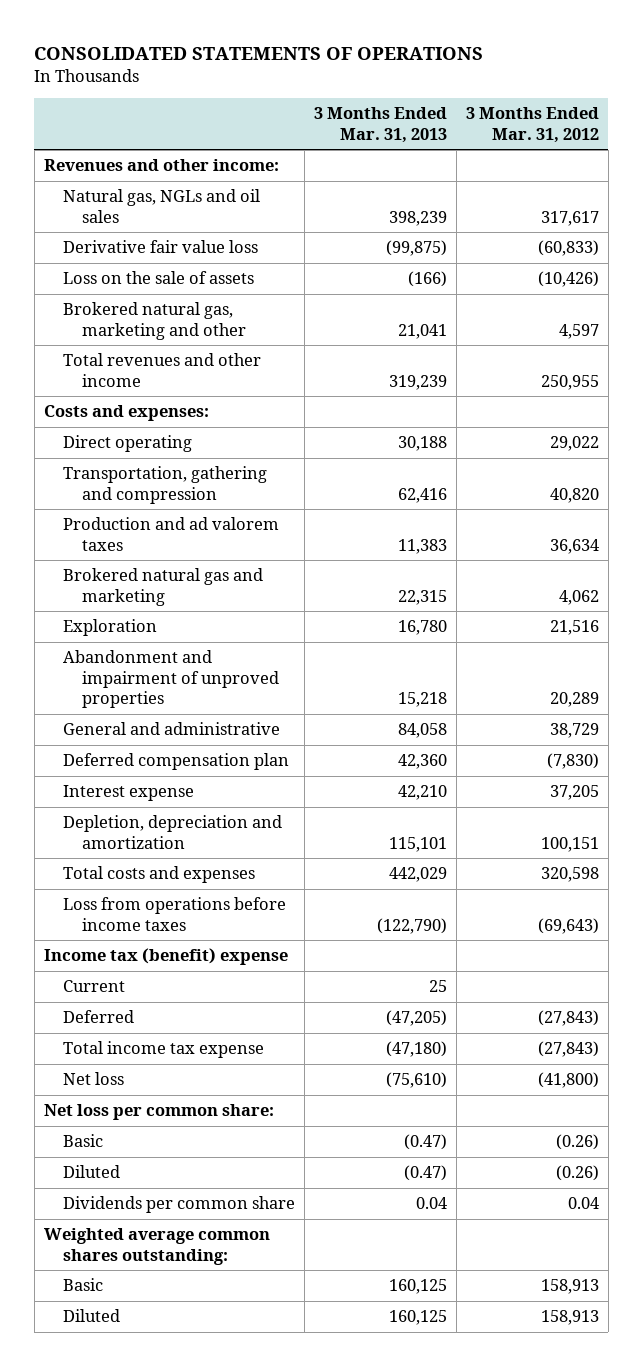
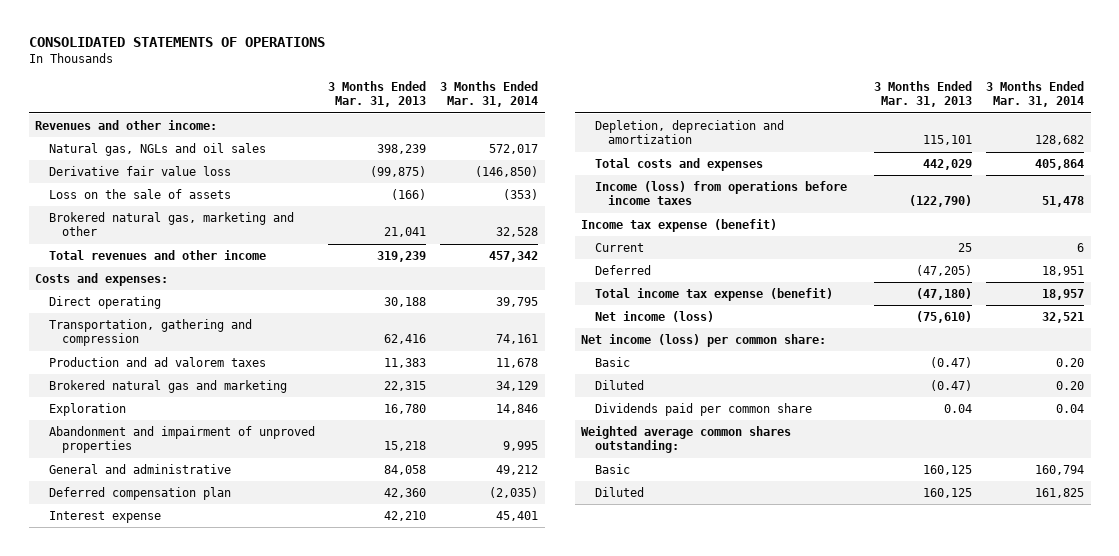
[465,107,599,143] 3 Months Ended Mar. 31, 2012 -> none
none -> [440,80,539,108] 3 Months Ended Mar. 31, 2014
[62,897,286,931] Loss from operations before income taxes -> [594,180,847,206] Income (loss) from operations before income taxes
[43,948,288,966] Income tax (benefit) expense -> [581,218,778,232] Income tax expense (benefit)
[62,1041,264,1059] Total income tax expense -> [594,287,833,301] Total income tax expense (benefit)
[62,1072,124,1086] Net loss -> [594,310,714,322] Net income (loss)
[43,1104,274,1121] Net loss per common share: -> [581,333,827,347] Net income (loss) per common share:
[62,1196,295,1214] Dividends per common share -> [594,402,812,416] Dividends paid per common share

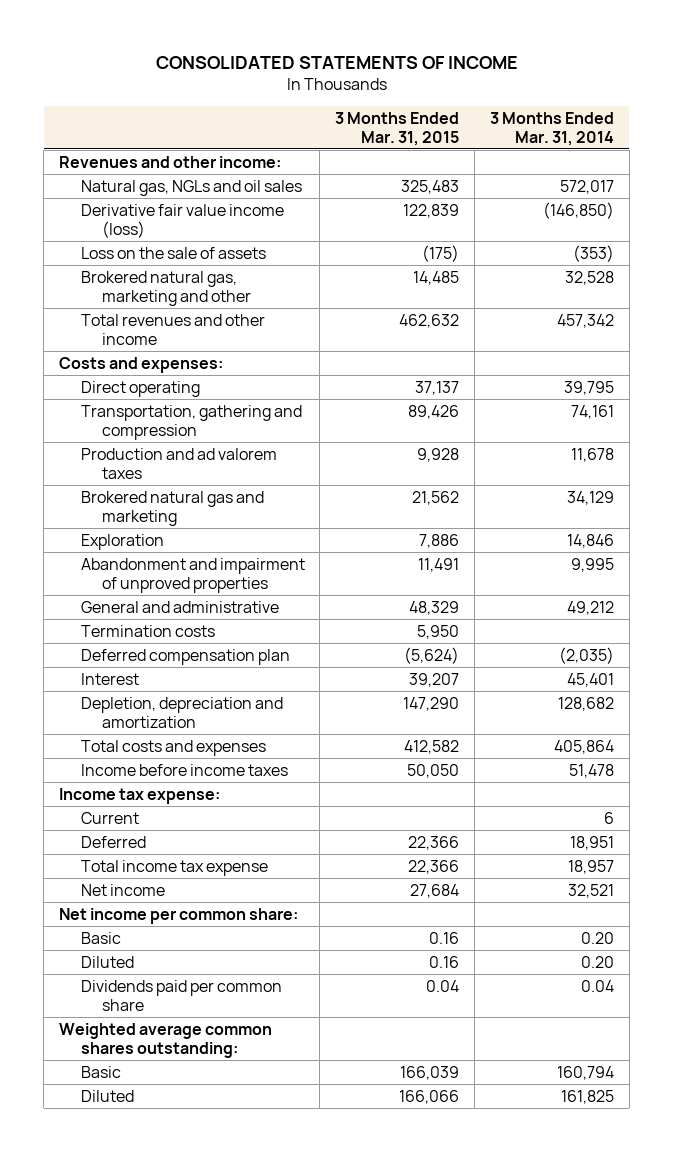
[28,37,325,48] CONSOLIDATED STATEMENTS OF OPERATIONS -> [155,55,518,69] CONSOLIDATED STATEMENTS OF INCOME
[328,80,427,108] 3 Months Ended Mar. 31, 2013 -> none
none -> [335,111,460,146] 3 Months Ended Mar. 31, 2015
[48,165,231,176] Derivative fair value loss -> [80,203,284,238] Derivative fair value income (loss)
none -> [80,624,215,637] Termination costs
[48,510,161,523] Interest expense -> [80,672,139,685] Interest
[594,180,847,206] Income (loss) from operations before income taxes -> [80,763,288,776] Income before income taxes
[581,218,778,232] Income tax expense (benefit) -> [59,787,221,804] Income tax expense:
[594,287,833,301] Total income tax expense (benefit) -> [80,859,268,876] Total income tax expense
[594,310,714,322] Net income (loss) -> [80,883,165,896] Net income
[581,333,827,347] Net income (loss) per common share: -> [59,907,299,924] Net income per common share:

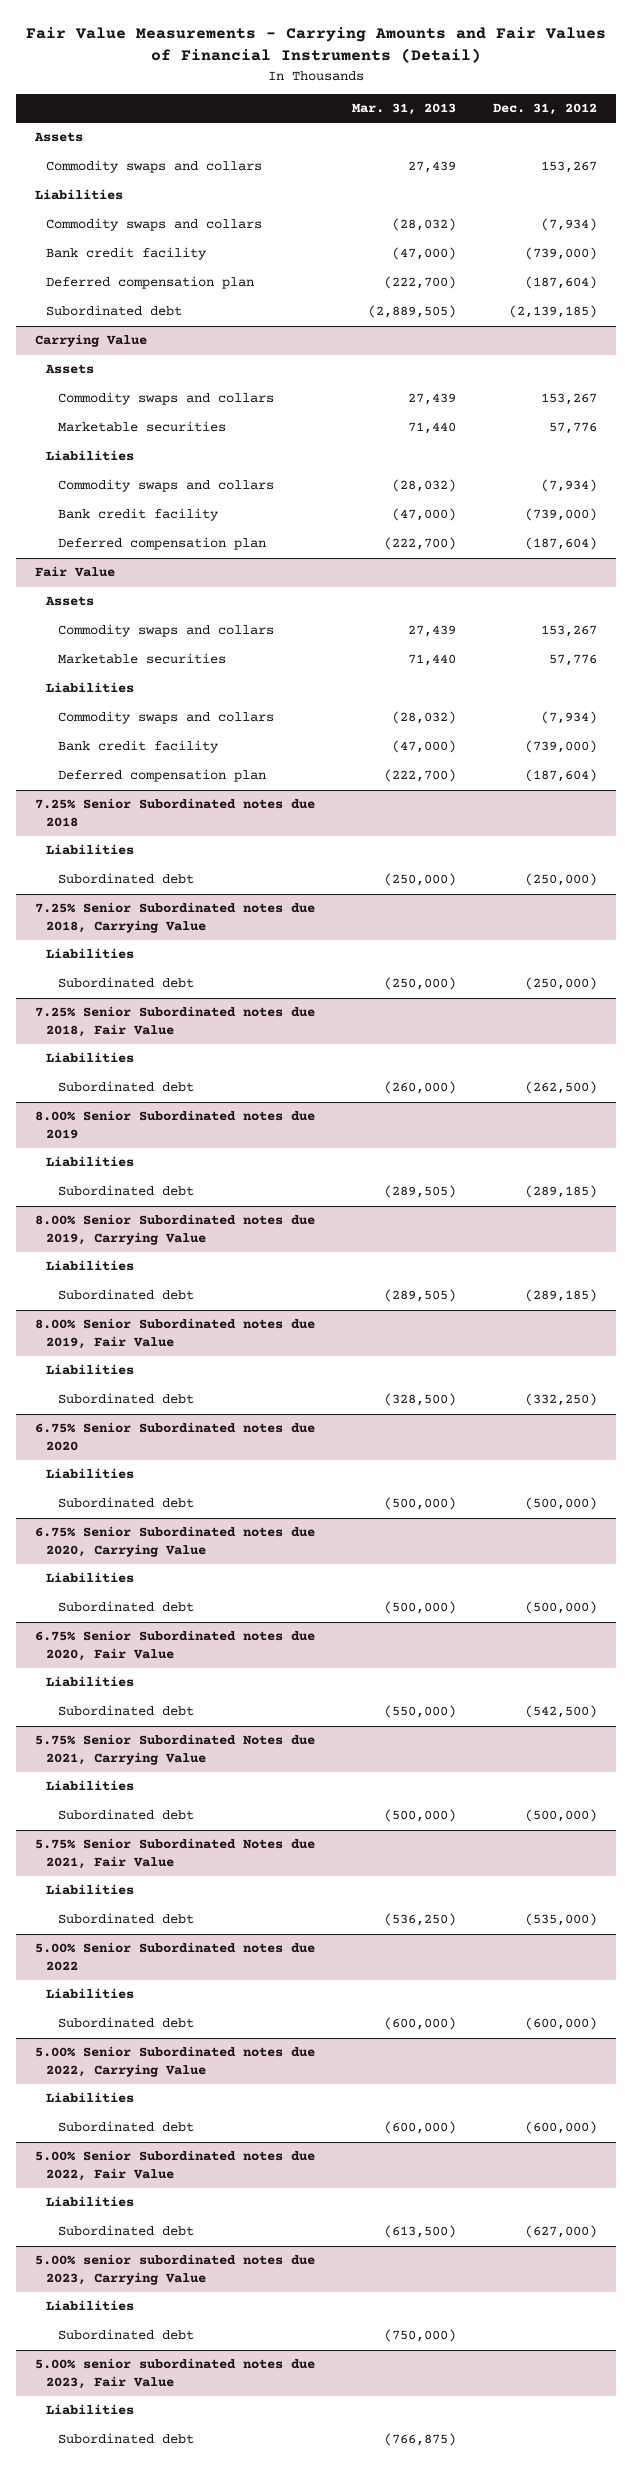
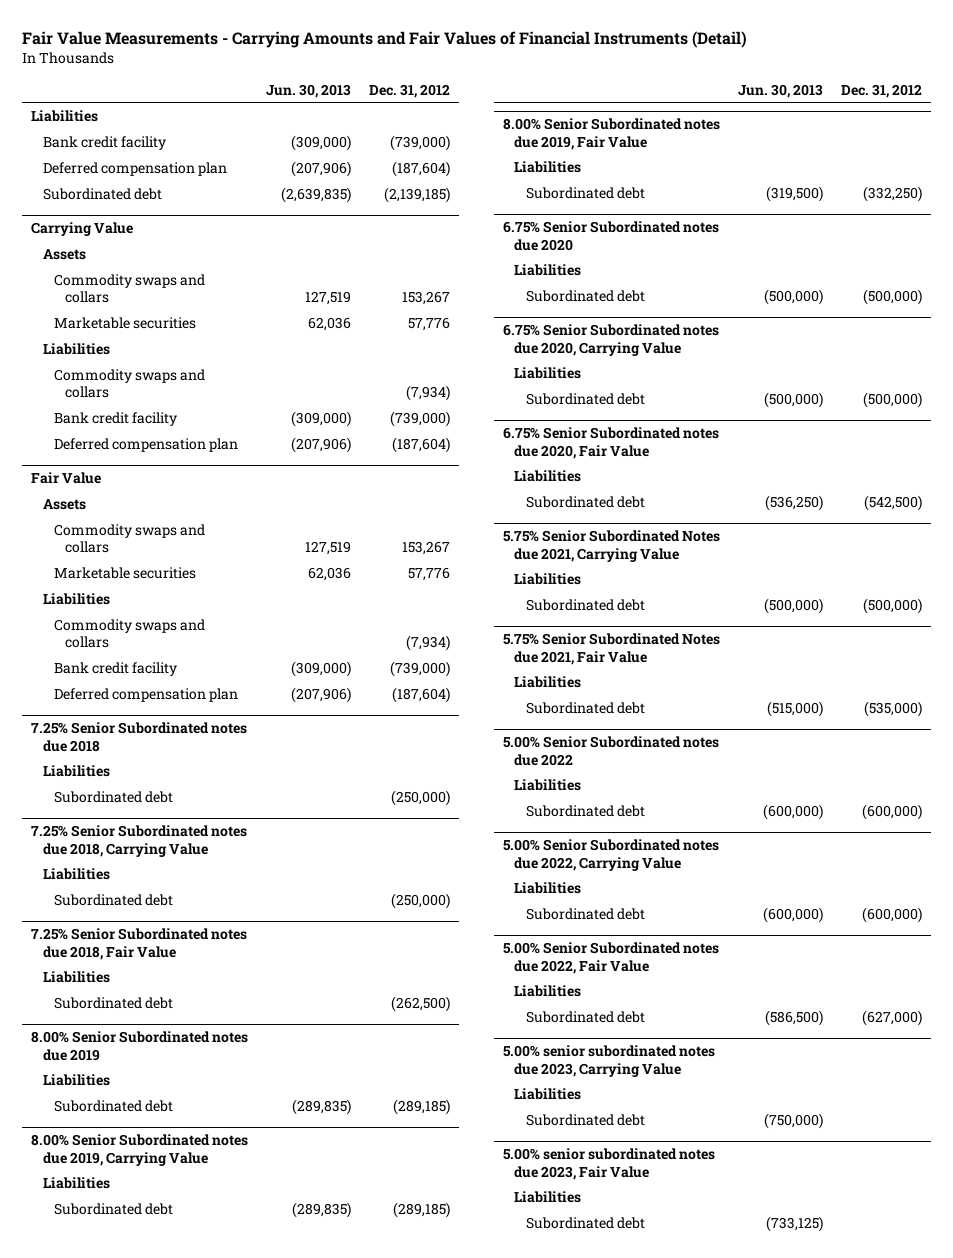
[352,103,457,116] Mar. 31, 2013 -> none
none -> [266,83,352,98] Jun. 30, 2013
[34,132,84,143] Assets -> none
[46,160,263,174] Commodity swaps and collars -> none
[46,218,263,232] Commodity swaps and collars -> none

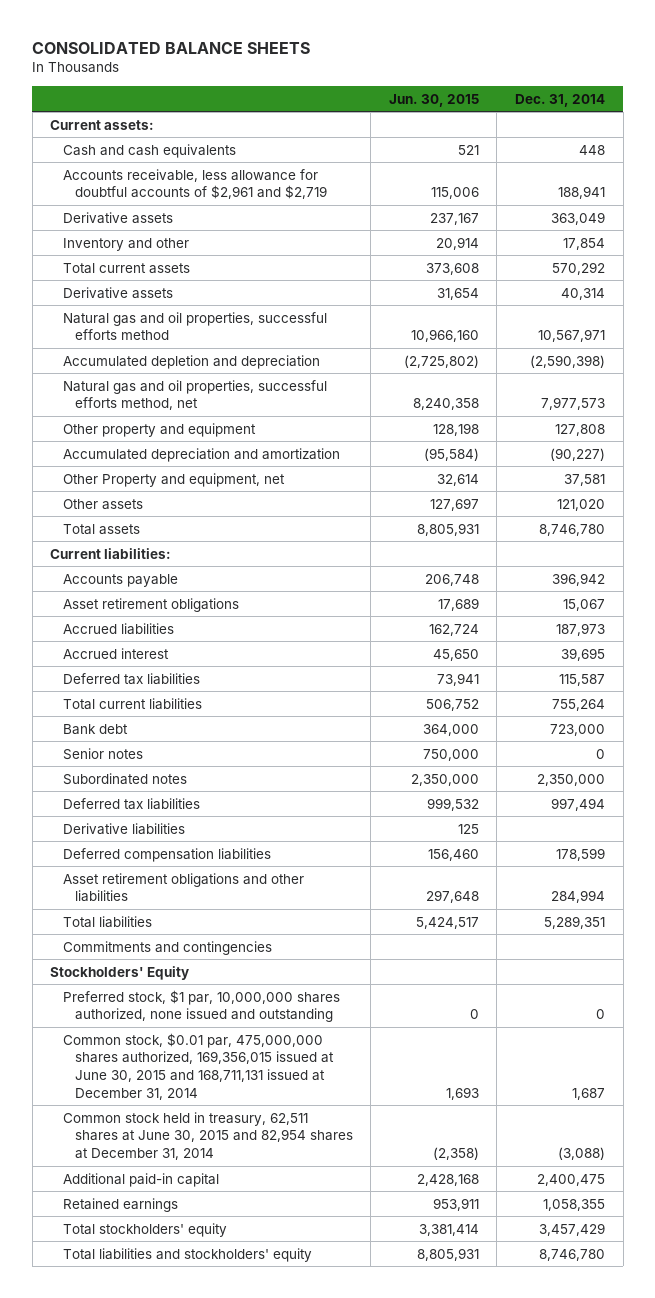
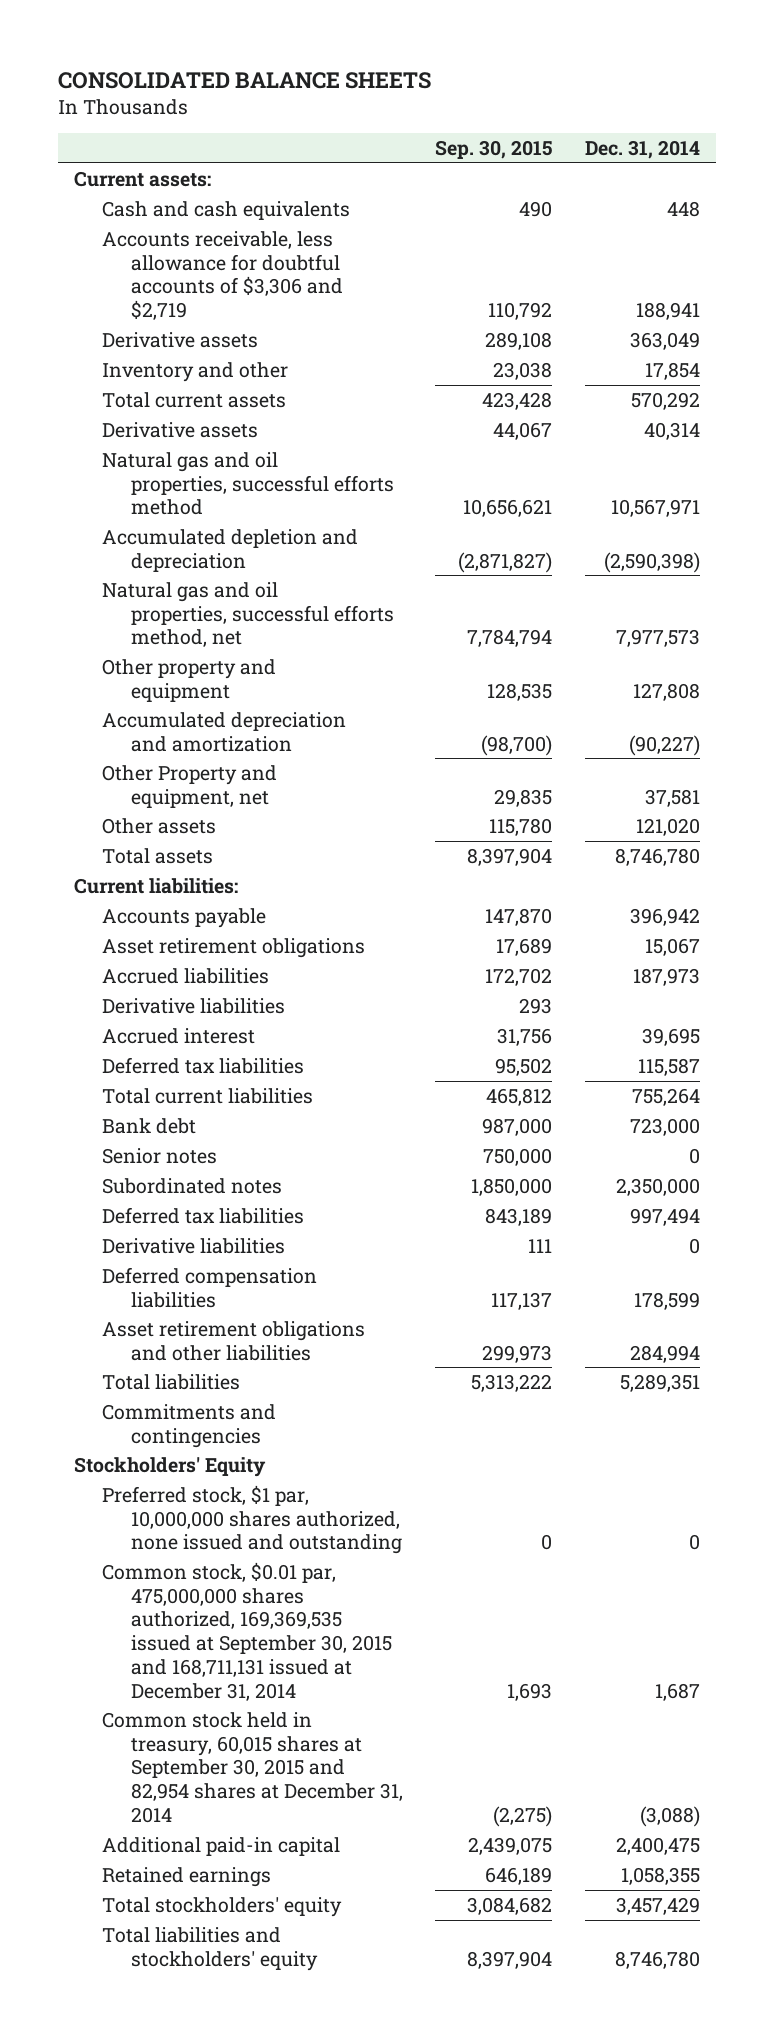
[388,93,479,107] Jun. 30, 2015 -> none
none -> [435,139,553,159] Sep. 30, 2015
[62,168,327,200] Accounts receivable, less allowance for doubtful accounts of $2,961 and $2,719 -> [102,230,343,321] Accounts receivable, less allowance for doubtful accounts of $3,306 and $2,719
[62,822,185,835] Derivative liabilities -> [102,997,286,1014] Derivative liabilities
none -> [102,1237,286,1254] Derivative liabilities
[62,1032,334,1100] Common stock, $0.01 par, 475,000,000 shares authorized, 169,356,015 issued at June 30, 2015 and 168,711,131 issued at December 31, 2014 -> [102,1561,392,1701] Common stock, $0.01 par, 475,000,000 shares authorized, 169,369,535 issued at September 30, 2015 and 168,711,131 issued at December 31, 2014
[62,1111,353,1161] Common stock held in treasury, 62,511 shares at June 30, 2015 and 82,954 shares at December 31, 2014 -> [102,1711,403,1823] Common stock held in treasury, 60,015 shares at September 30, 2015 and 82,954 shares at December 31, 2014

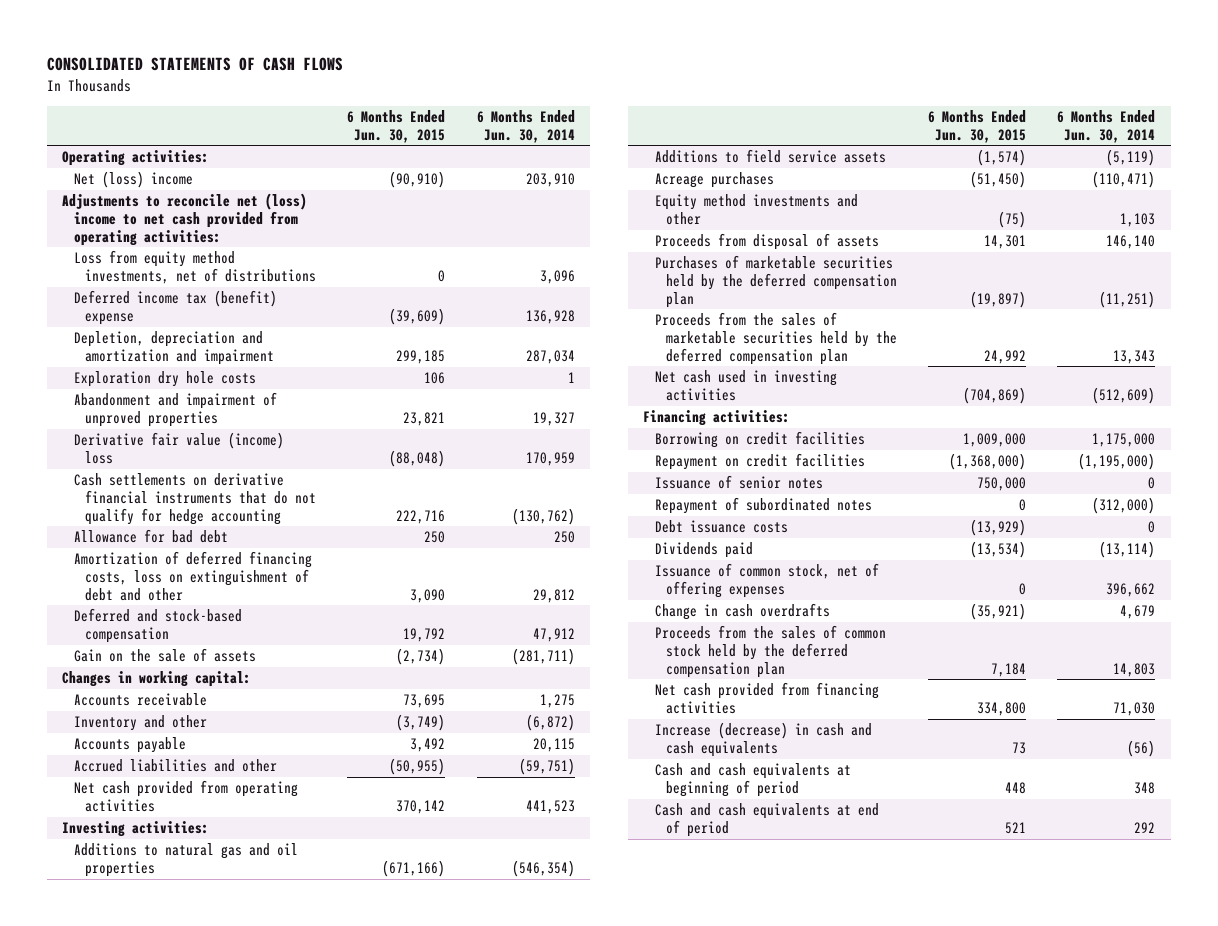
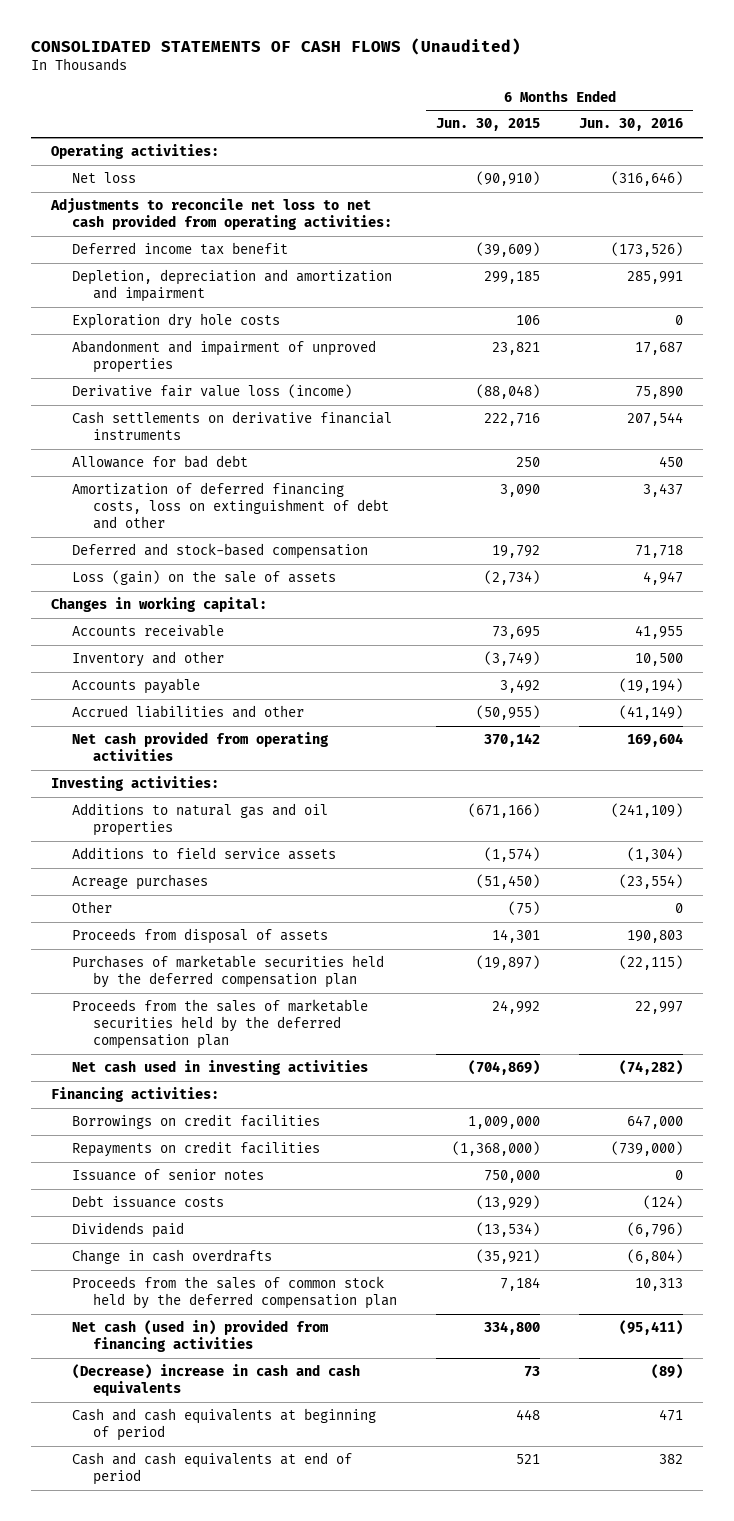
[46,57,343,72] CONSOLIDATED STATEMENTS OF CASH FLOWS -> [31,37,522,55] CONSOLIDATED STATEMENTS OF CASH FLOWS (Unaudited)
[476,109,575,143] 6 Months Ended Jun. 30, 2014 -> none
none -> [579,118,684,132] Jun. 30, 2016
[73,250,317,285] Loss from equity method investments, net of distributions -> none
[73,171,193,189] Net (loss) income -> [71,172,136,184] Net loss
[62,193,308,246] Adjustments to reconcile net (loss) income to net cash provided from operating activities: -> [49,198,392,231] Adjustments to reconcile net loss to net cash provided from operating activities:
[73,290,277,326] Deferred income tax (benefit) expense -> [71,242,288,256] Deferred income tax benefit
[73,432,284,465] Derivative fair value (income) loss -> [71,384,352,399] Derivative fair value loss (income)
[73,473,317,525] Cash settlements on derivative financial instruments that do not qualify for hedge accounting -> [71,411,392,441] Cash settlements on derivative financial instruments
[73,648,256,663] Gain on the sale of assets -> [71,570,336,586] Loss (gain) on the sale of assets
[654,194,858,226] Equity method investments and other -> none
none -> [71,901,112,914] Other
[654,431,865,449] Borrowing on credit facilities -> [71,1114,320,1130] Borrowings on credit facilities
[654,453,865,471] Repayment on credit facilities -> [71,1141,320,1158] Repayments on credit facilities
[654,497,872,515] Repayment of subordinated notes -> none
[654,563,879,599] Issuance of common stock, net of offering expenses -> none
[654,682,879,715] Net cash provided from financing activities -> [71,1320,328,1353] Net cash (used in) provided from financing activities
[654,722,872,758] Increase (decrease) in cash and cash equivalents -> [71,1364,360,1397] (Decrease) increase in cash and cash equivalents

